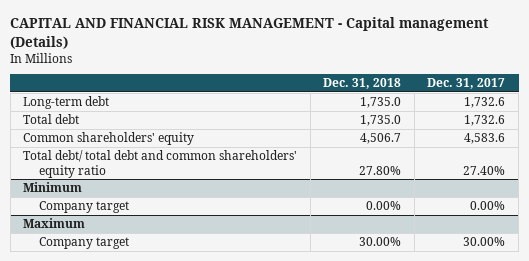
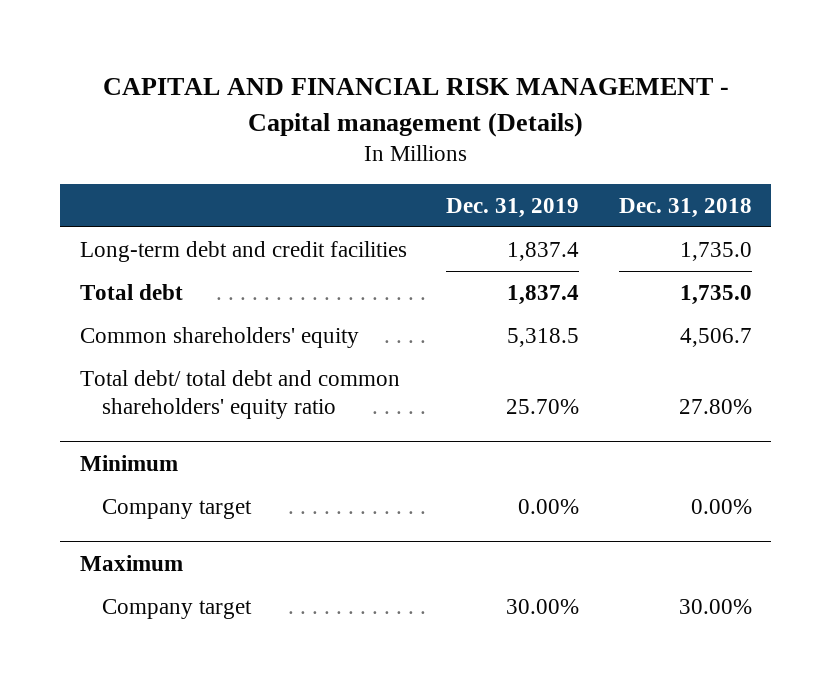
[427,78,506,90] Dec. 31, 2017 -> none
none -> [446,197,580,218] Dec. 31, 2019
[23,95,110,109] Long-term debt -> [79,240,407,262] Long-term debt and credit facilities

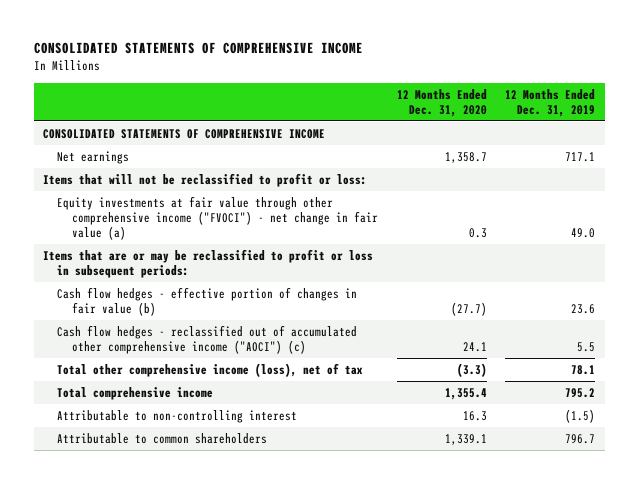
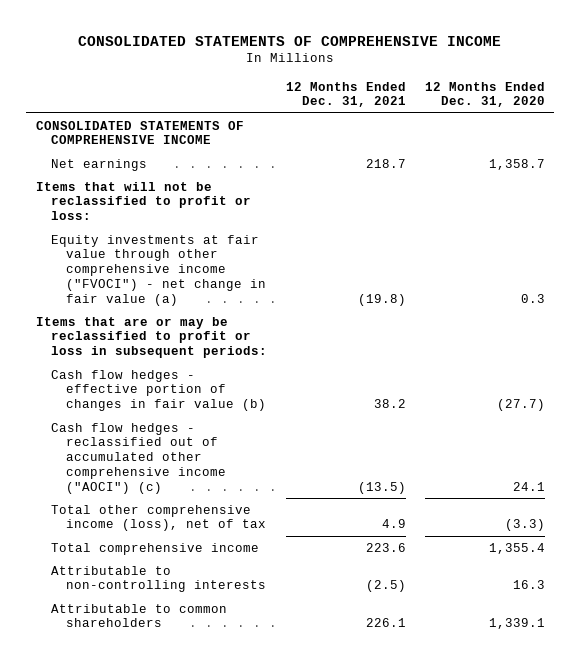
[505,88,596,117] 12 Months Ended Dec. 31, 2019 -> none
none -> [285,81,406,108] 12 Months Ended Dec. 31, 2021
[57,410,298,424] Attributable to non-controlling interest -> [51,565,267,593] Attributable to non-controlling interests

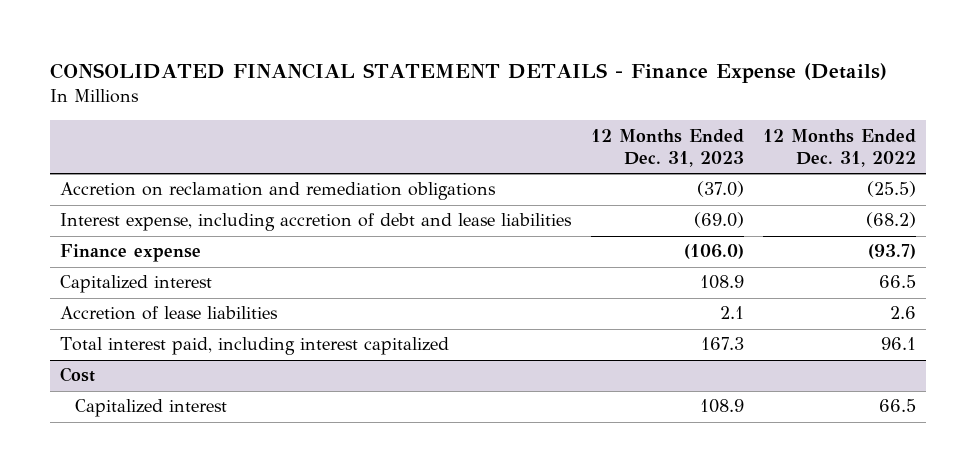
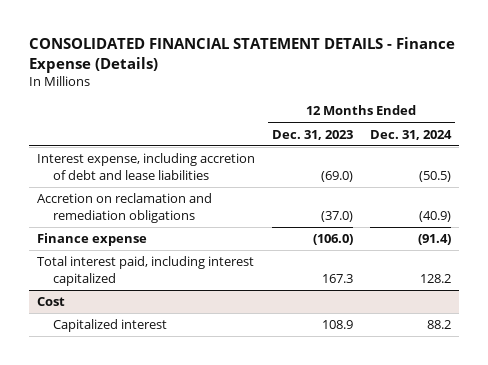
[763,128,917,168] 12 Months Ended Dec. 31, 2022 -> none
none -> [369,129,452,140] Dec. 31, 2024
[60,182,497,201] Accretion on reclamation and remediation obligations -> [37,193,213,223] Accretion on reclamation and remediation obligations
[60,275,213,294] Capitalized interest -> none
[60,306,279,321] Accretion of lease liabilities -> none

